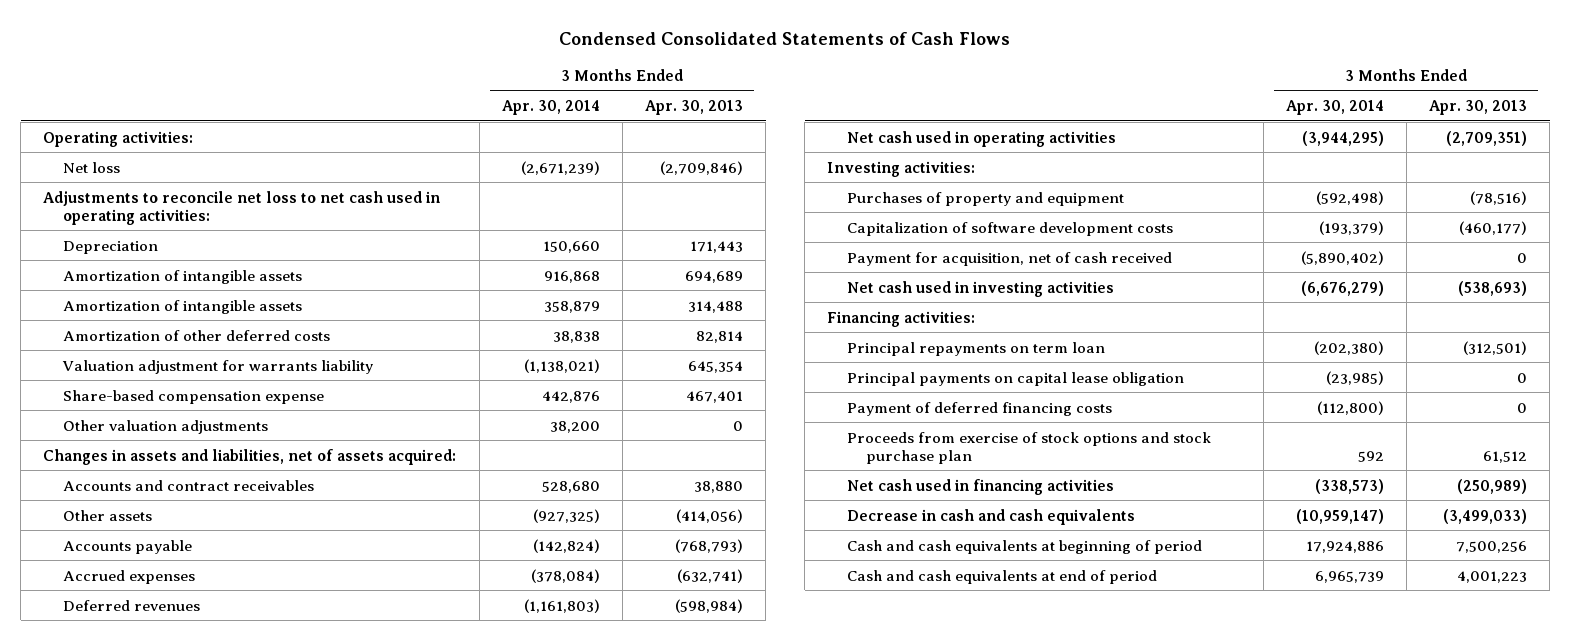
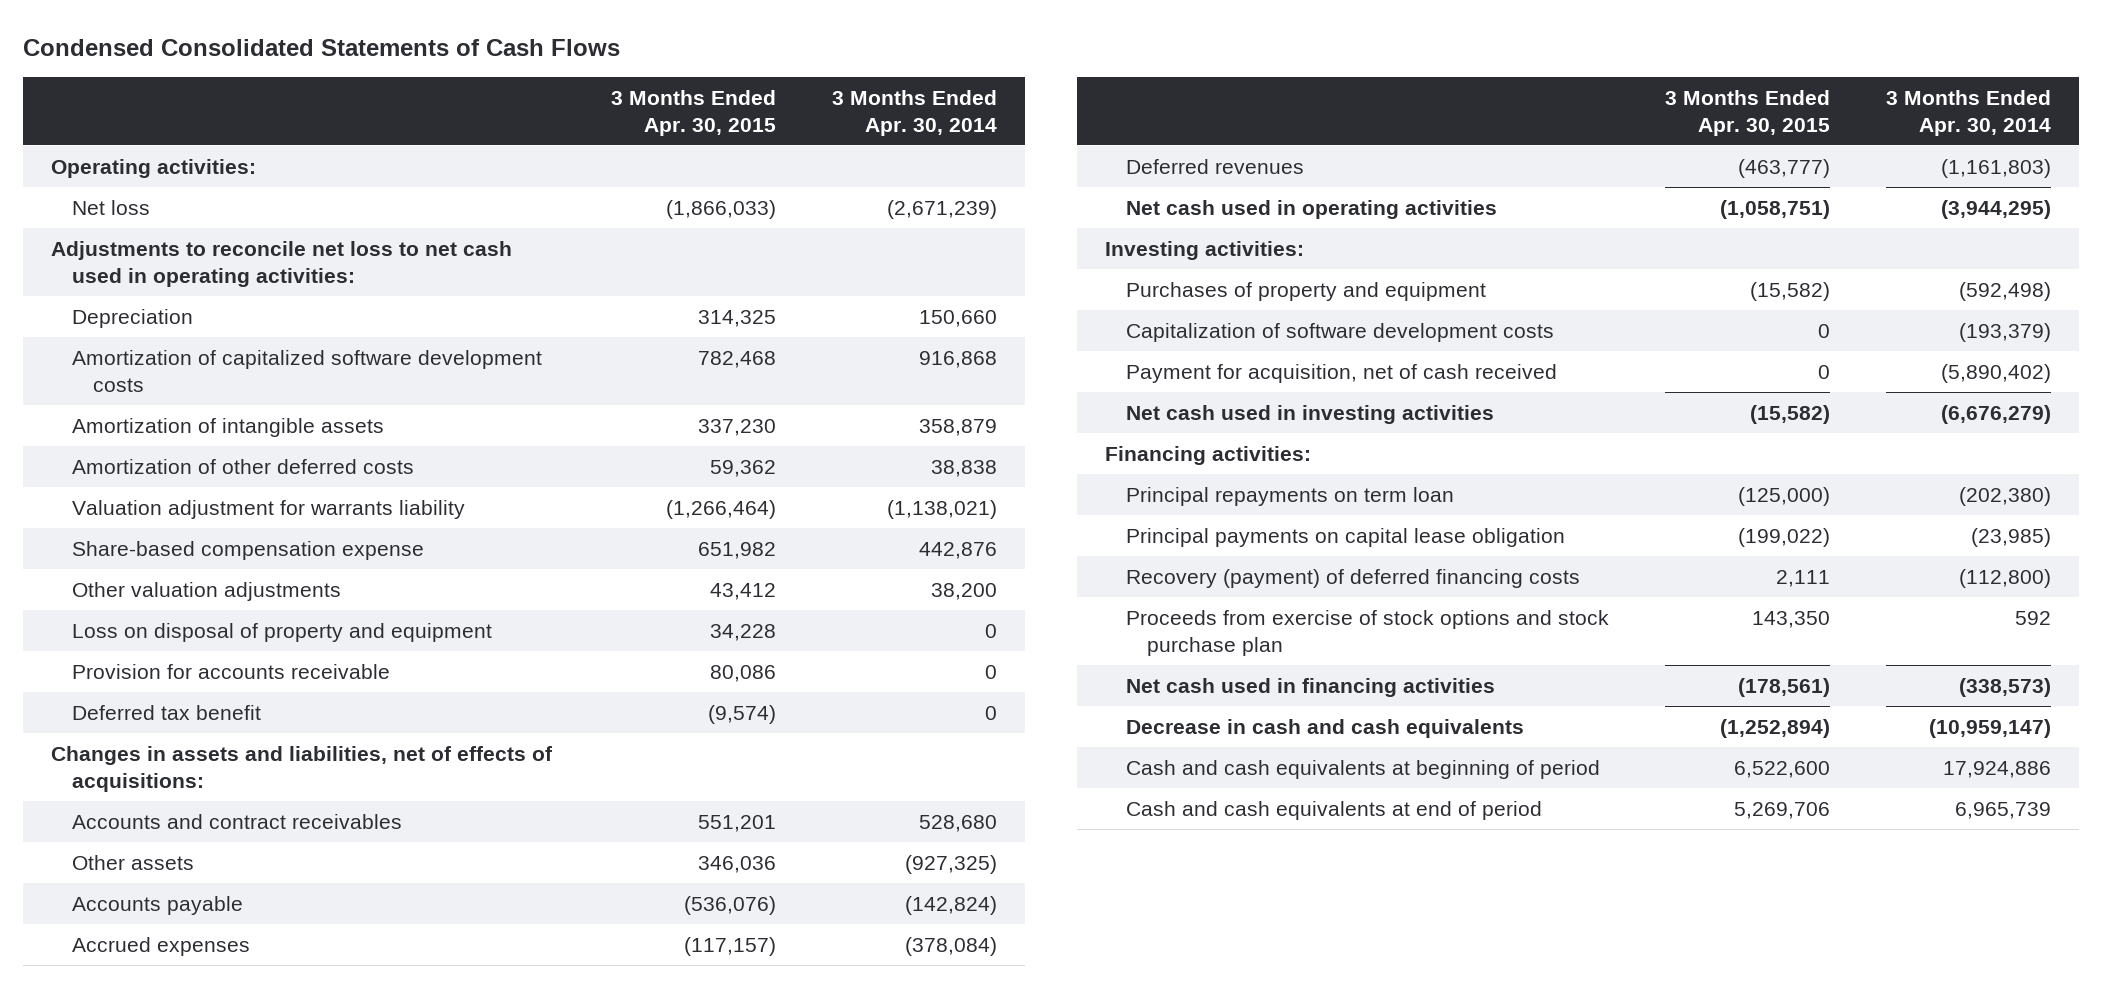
[645,100,744,116] Apr. 30, 2013 -> none
none -> [610,89,776,136] 3 Months Ended Apr. 30, 2015
[62,269,302,284] Amortization of intangible assets -> [71,349,542,392] Amortization of capitalized software development costs
none -> [71,622,492,642] Loss on disposal of property and equipment
none -> [71,663,390,679] Provision for accounts receivable
none -> [71,704,261,720] Deferred tax benefit
[43,448,457,465] Changes in assets and liabilities, net of assets acquired: -> [51,745,554,792] Changes in assets and liabilities, net of effects of acquisitions:
[846,401,1112,416] Payment of deferred financing costs -> [1126,568,1581,588] Recovery (payment) of deferred financing costs

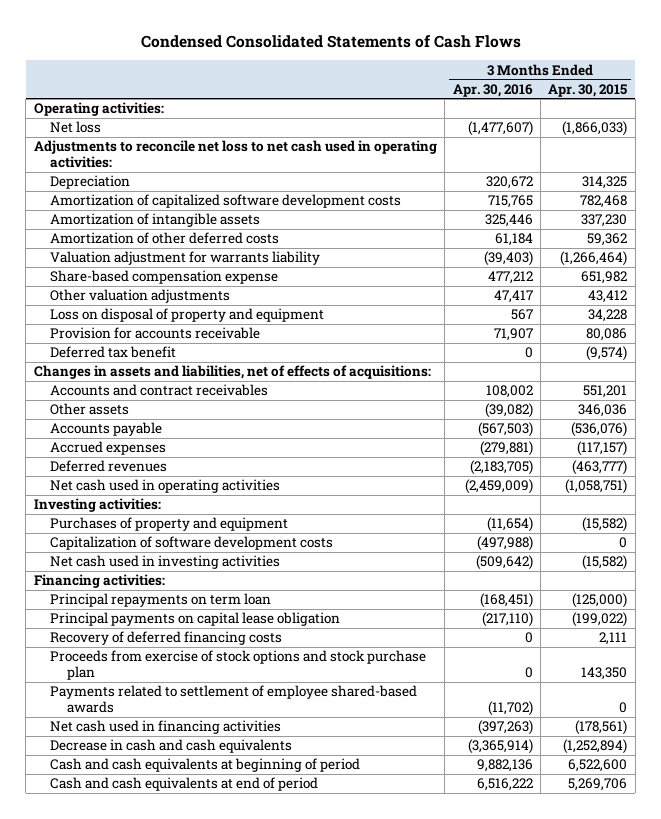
[831,89,997,136] 3 Months Ended Apr. 30, 2014 -> none
none -> [452,83,533,97] Apr. 30, 2016
[1126,363,1558,383] Payment for acquisition, net of cash received -> none
[1126,568,1581,588] Recovery (payment) of deferred financing costs -> [50,631,283,646] Recovery of deferred financing costs
none -> [50,685,418,713] Payments related to settlement of employee shared-based awards

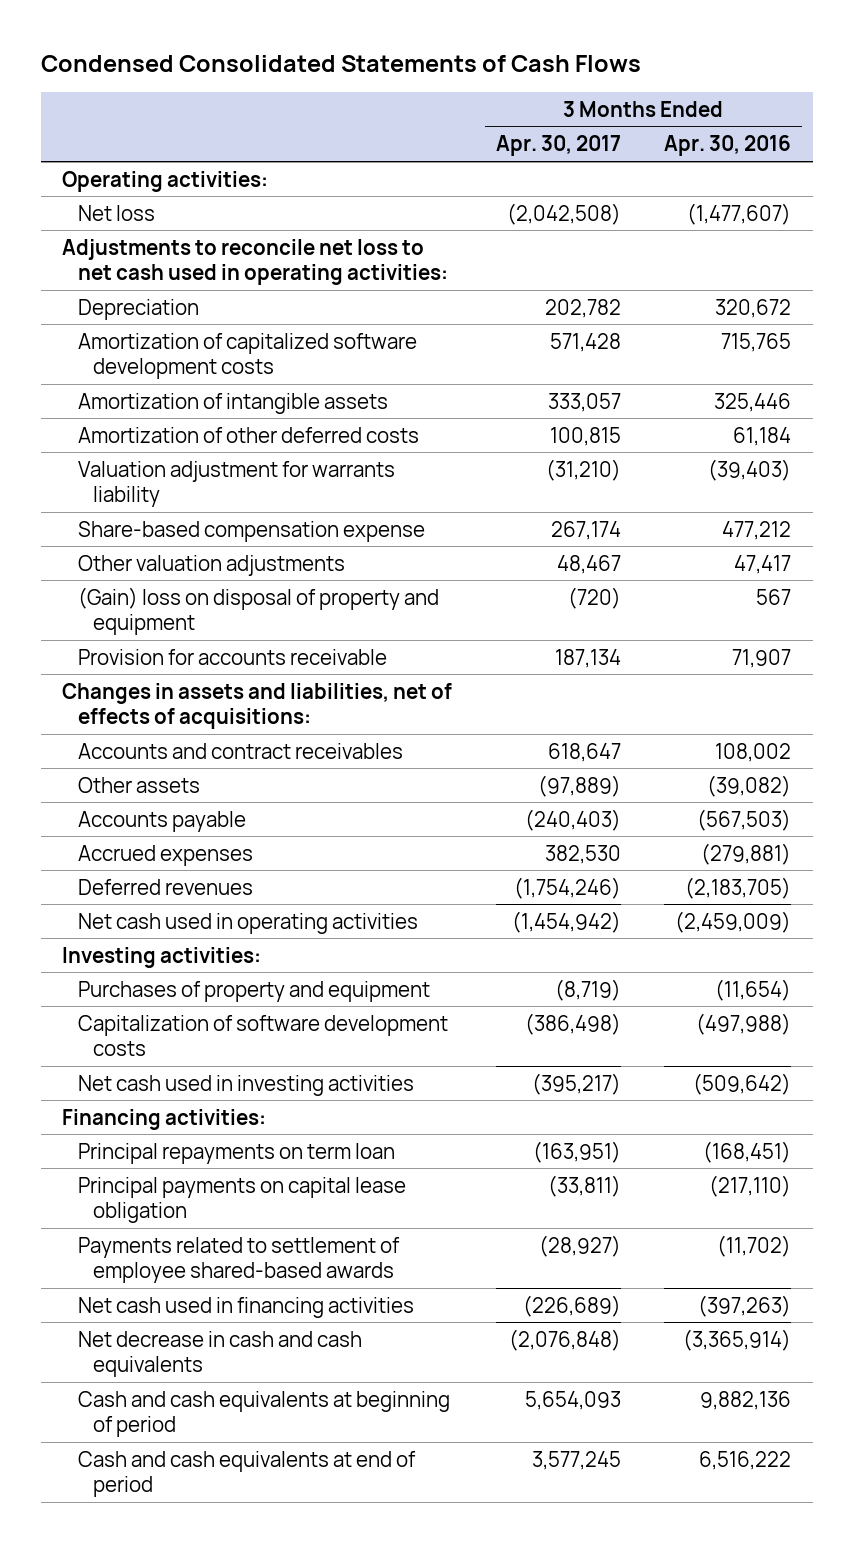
[548,83,628,97] Apr. 30, 2015 -> none
none -> [495,135,621,157] Apr. 30, 2017
[50,308,325,323] Loss on disposal of property and equipment -> [77,586,439,636] (Gain) loss on disposal of property and equipment
[50,346,177,359] Deferred tax benefit -> none
[50,631,283,646] Recovery of deferred financing costs -> none
[50,650,427,680] Proceeds from exercise of stock options and stock purchase plan -> none
[50,739,293,754] Decrease in cash and cash equivalents -> [77,1330,362,1378] Net decrease in cash and cash equivalents

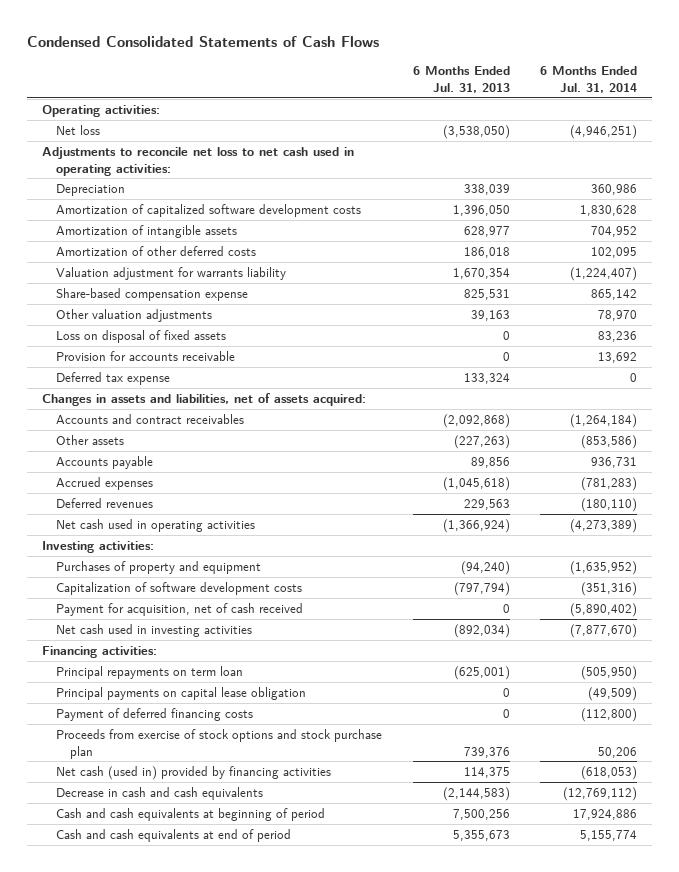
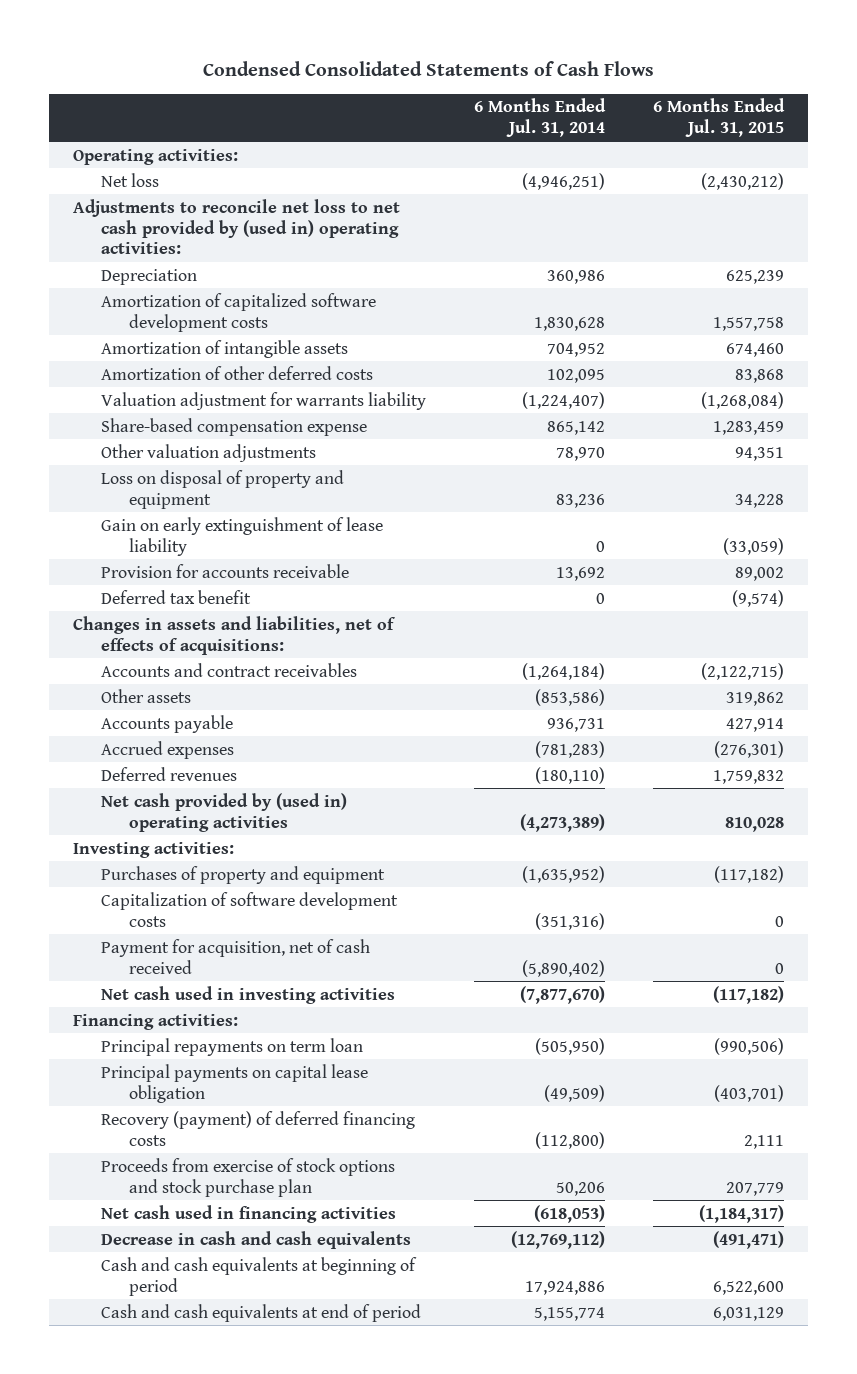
[412,66,510,93] 6 Months Ended Jul. 31, 2013 -> none
none -> [652,98,785,138] 6 Months Ended Jul. 31, 2015
[42,146,355,176] Adjustments to reconcile net loss to net cash used in operating activities: -> [73,198,401,255] Adjustments to reconcile net loss to net cash provided by (used in) operating activities:
[56,329,227,343] Loss on disposal of fixed assets -> [101,469,345,509] Loss on disposal of property and equipment
none -> [101,516,384,556] Gain on early extinguishment of lease liability
[56,371,171,385] Deferred tax expense -> [101,589,252,604] Deferred tax benefit
[42,392,367,406] Changes in assets and liabilities, net of assets acquired: -> [73,615,397,655] Changes in assets and liabilities, net of effects of acquisitions:
[56,518,256,532] Net cash used in operating activities -> [101,792,348,832] Net cash provided by (used in) operating activities
[56,707,254,721] Payment of deferred financing costs -> [101,1110,416,1146] Recovery (payment) of deferred financing costs
[56,765,332,780] Net cash (used in) provided by financing activities -> [101,1204,397,1223] Net cash used in financing activities

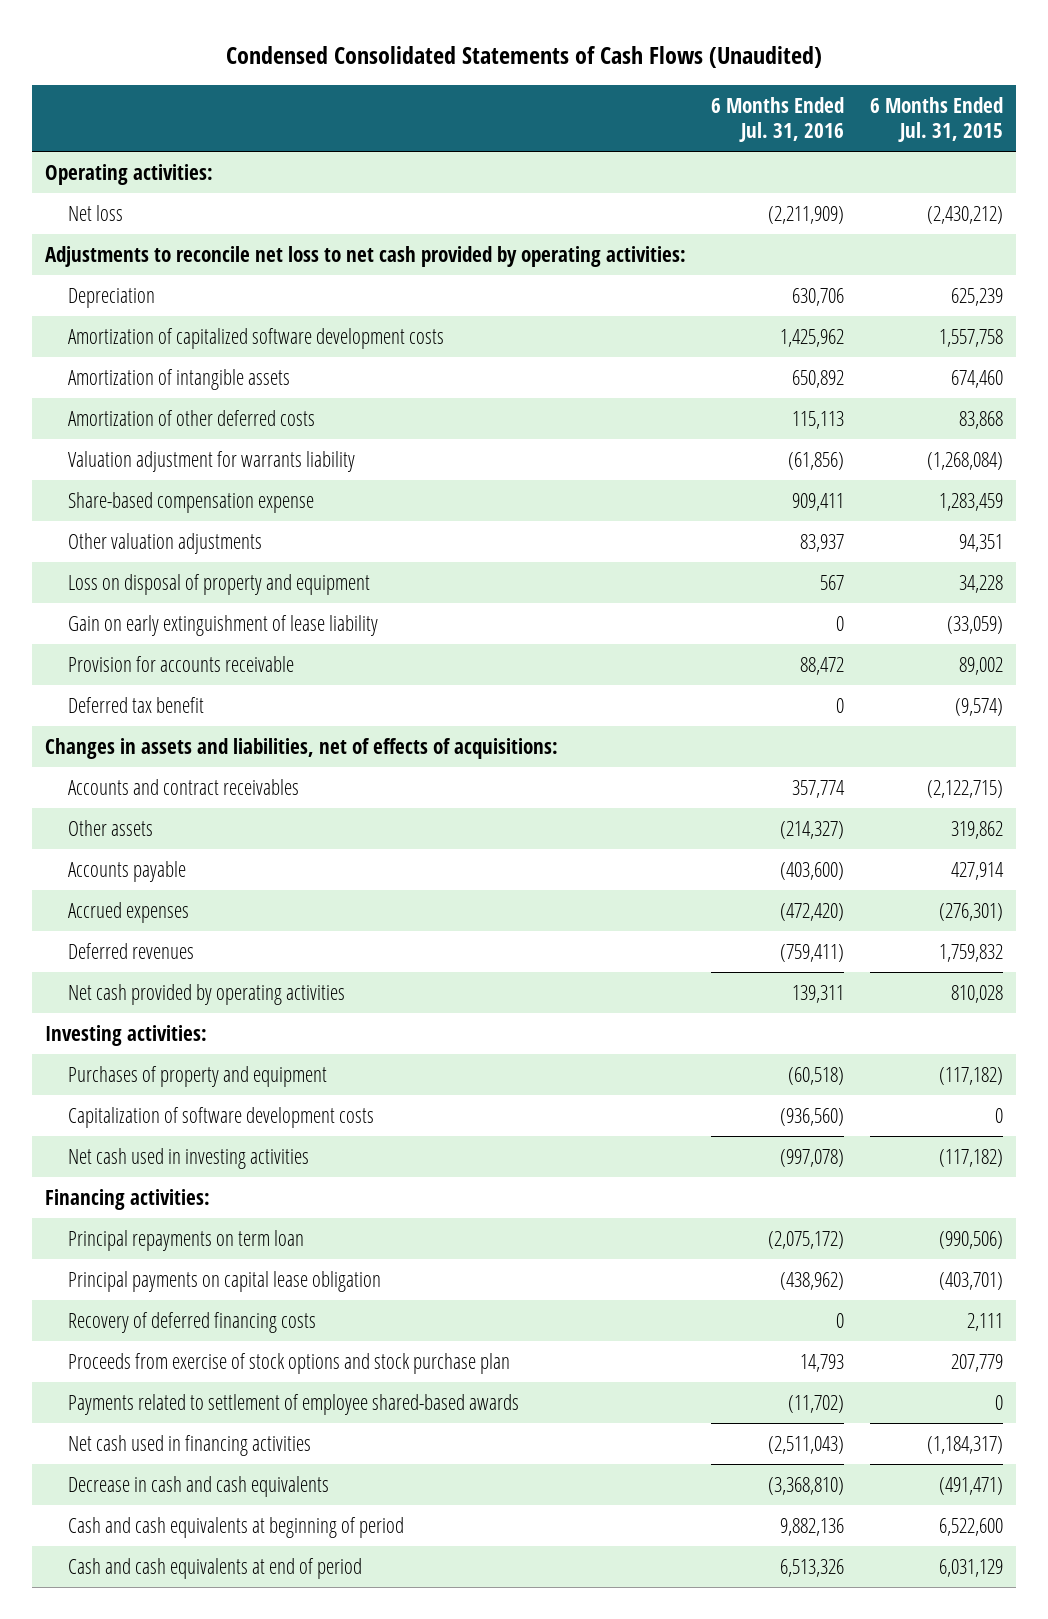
[202,61,654,77] Condensed Consolidated Statements of Cash Flows -> [225,46,822,69] Condensed Consolidated Statements of Cash Flows (Unaudited)
[473,98,606,138] 6 Months Ended Jul. 31, 2014 -> none
none -> [711,96,845,143] 6 Months Ended Jul. 31, 2016
[73,198,401,255] Adjustments to reconcile net loss to net cash provided by (used in) operating activities: -> [44,246,686,268] Adjustments to reconcile net loss to net cash provided by operating activities:
[101,792,348,832] Net cash provided by (used in) operating activities -> [68,984,346,1006] Net cash provided by operating activities
[101,938,371,974] Payment for acquisition, net of cash received -> none
[101,1110,416,1146] Recovery (payment) of deferred financing costs -> [68,1312,317,1334] Recovery of deferred financing costs
none -> [68,1394,520,1416] Payments related to settlement of employee shared-based awards

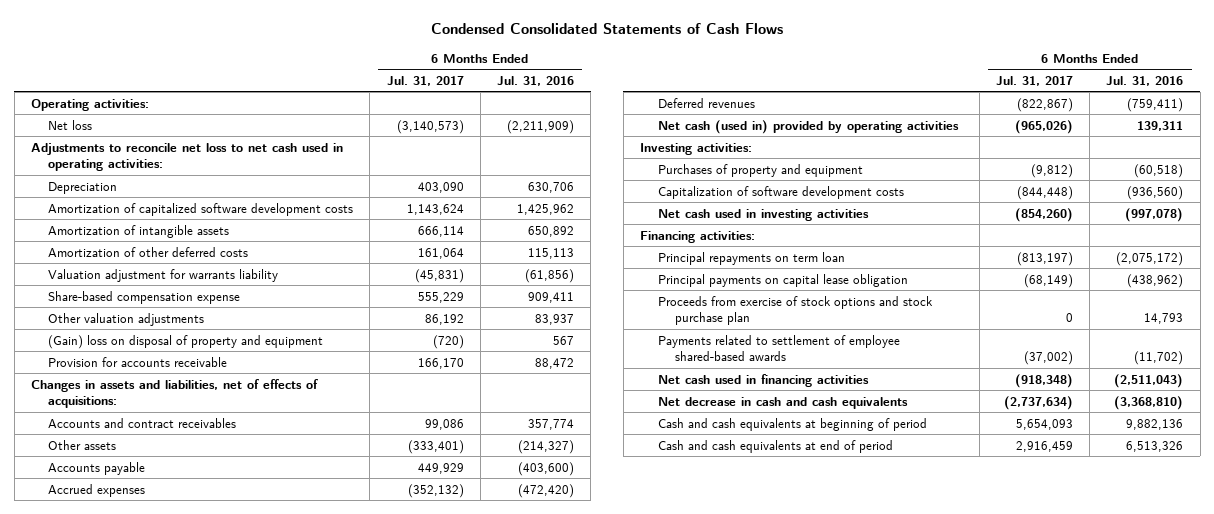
[225,46,822,69] Condensed Consolidated Statements of Cash Flows (Unaudited) -> [431,23,784,35] Condensed Consolidated Statements of Cash Flows
[869,96,1003,143] 6 Months Ended Jul. 31, 2015 -> none
none -> [386,75,464,86] Jul. 31, 2017
[44,246,686,268] Adjustments to reconcile net loss to net cash provided by operating activities: -> [30,142,343,172] Adjustments to reconcile net loss to net cash used in operating activities:
[68,615,379,637] Gain on early extinguishment of lease liability -> none
[68,574,371,596] Loss on disposal of property and equipment -> [48,334,324,349] (Gain) loss on disposal of property and equipment
[68,697,205,714] Deferred tax benefit -> none
[68,984,346,1006] Net cash provided by operating activities -> [657,119,959,134] Net cash (used in) provided by operating activities
[68,1312,317,1334] Recovery of deferred financing costs -> none
[68,1476,330,1498] Decrease in cash and cash equivalents -> [657,396,908,409] Net decrease in cash and cash equivalents

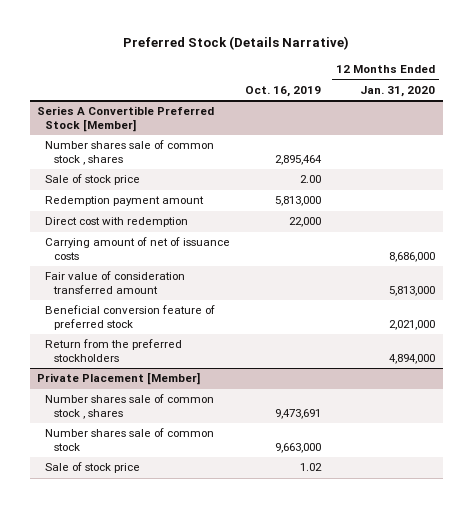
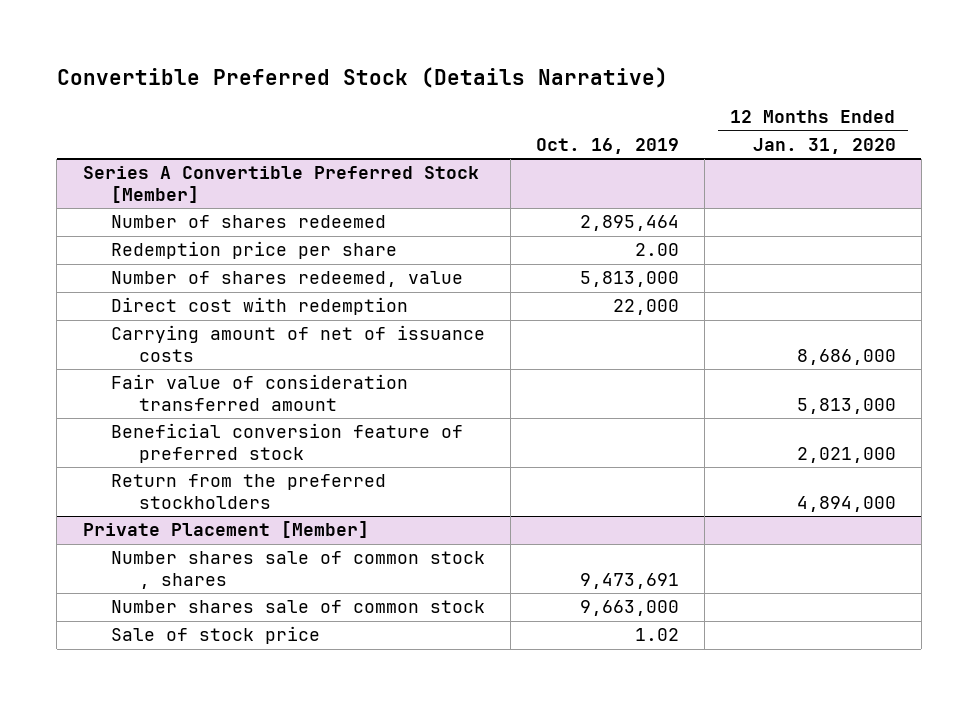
[123,36,350,51] Preferred Stock (Details Narrative) -> [56,66,668,88] Convertible Preferred Stock (Details Narrative)
[45,174,141,186] Sale of stock price -> none
[45,140,215,165] Number shares sale of common stock , shares -> [110,215,386,229] Number of shares redeemed
none -> [110,241,397,260] Redemption price per share
[45,196,205,207] Redemption payment amount -> [110,271,463,288] Number of shares redeemed, value

